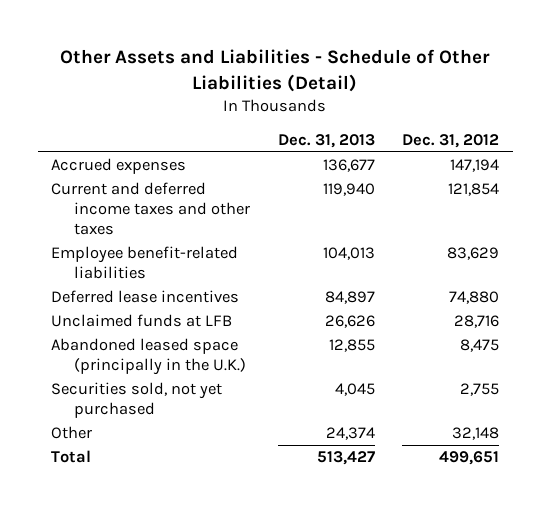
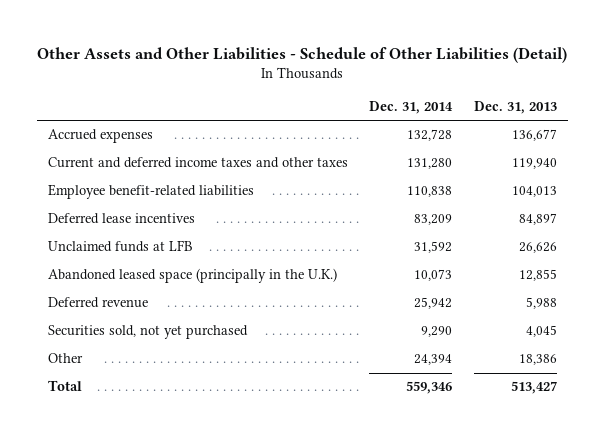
[60,49,491,92] Other Assets and Liabilities - Schedule of Other Liabilities (Detail) -> [37,46,568,63] Other Assets and Other Liabilities - Schedule of Other Liabilities (Detail)
[402,133,500,148] Dec. 31, 2012 -> none
none -> [369,100,454,114] Dec. 31, 2014
none -> [47,297,148,309] Deferred revenue
[325,427,375,441] 24,374 -> [519,354,558,366] 18,386

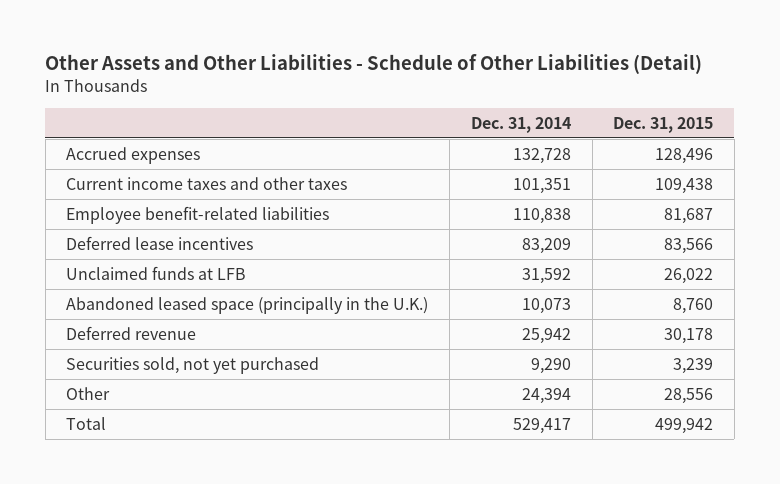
[474,100,558,114] Dec. 31, 2013 -> none
none -> [613,116,714,133] Dec. 31, 2015
[47,157,348,169] Current and deferred income taxes and other taxes -> [66,176,348,190] Current income taxes and other taxes
[407,158,453,170] 131,280 -> [512,177,571,194] 101,351
[406,381,453,395] 559,346 -> [512,417,571,434] 529,417

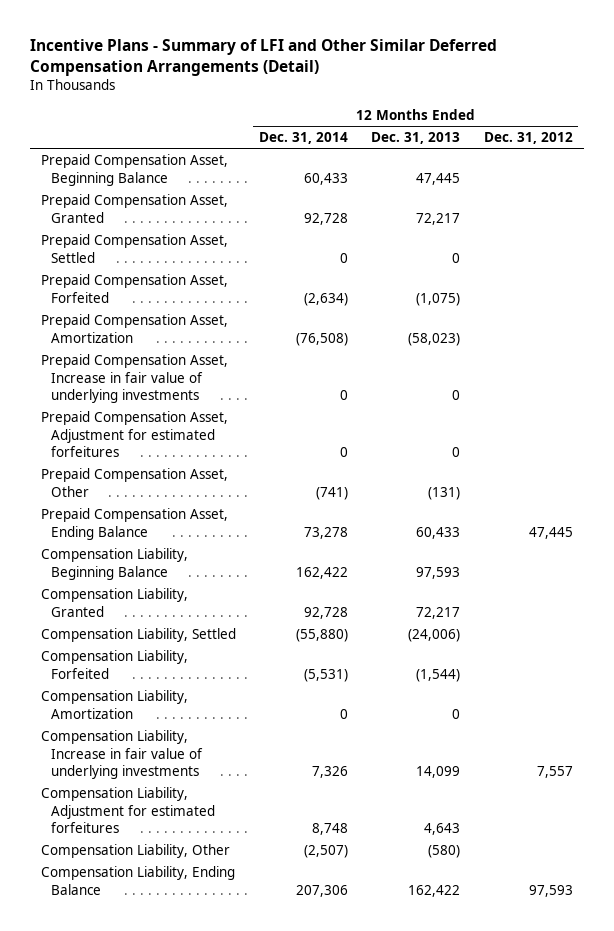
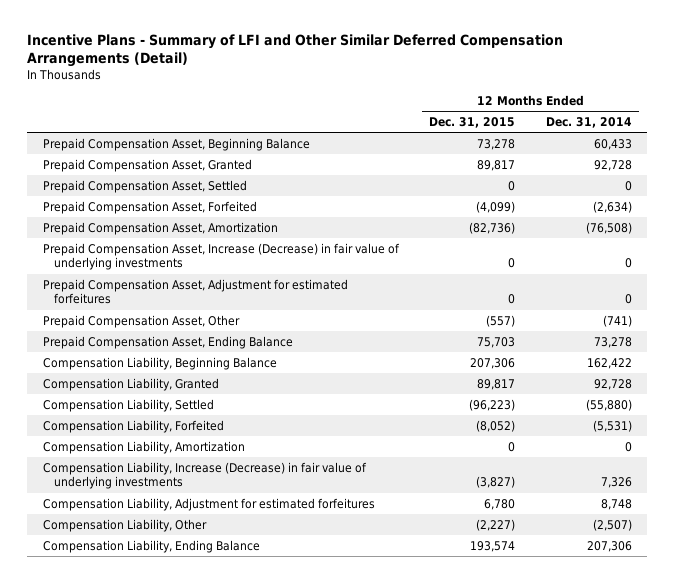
[371,132,461,145] Dec. 31, 2013 -> none
[483,132,573,145] Dec. 31, 2012 -> none
none -> [429,116,516,128] Dec. 31, 2015
[41,354,229,404] Prepaid Compensation Asset, Increase in fair value of underlying investments -> [42,242,400,271] Prepaid Compensation Asset, Increase (Decrease) in fair value of underlying investments
[41,730,204,780] Compensation Liability, Increase in fair value of underlying investments -> [42,461,367,490] Compensation Liability, Increase (Decrease) in fair value of underlying investments

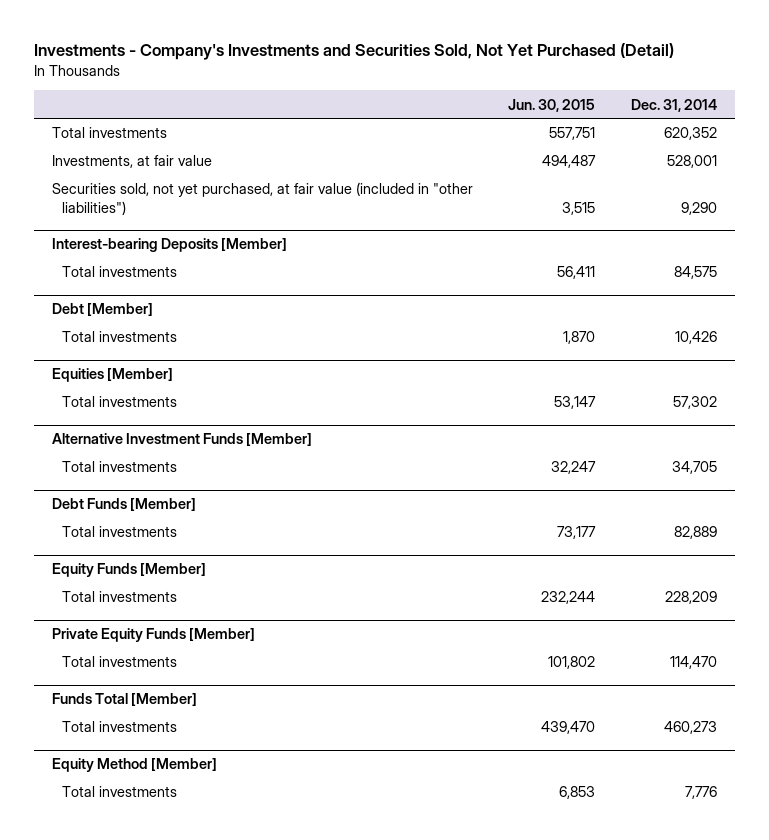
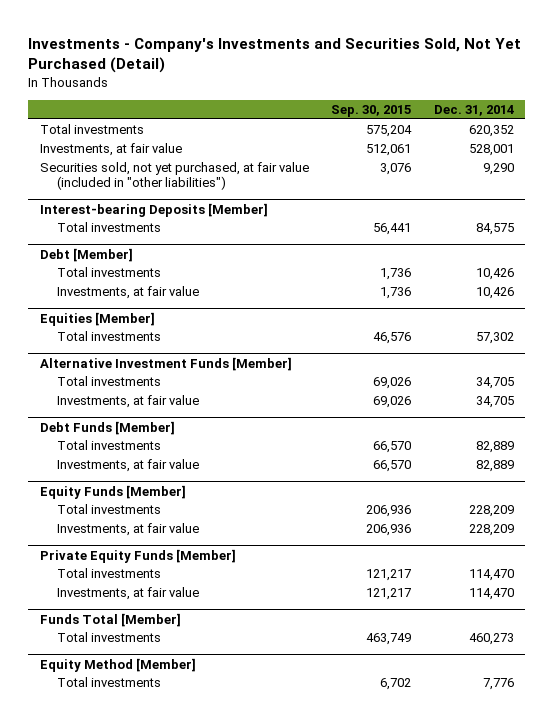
[508,98,596,112] Jun. 30, 2015 -> none
none -> [331,104,412,117] Sep. 30, 2015
none -> [56,286,199,300] Investments, at fair value
none -> [56,395,199,409] Investments, at fair value
none -> [56,459,199,473] Investments, at fair value
none -> [56,523,199,537] Investments, at fair value
none -> [56,587,199,601] Investments, at fair value

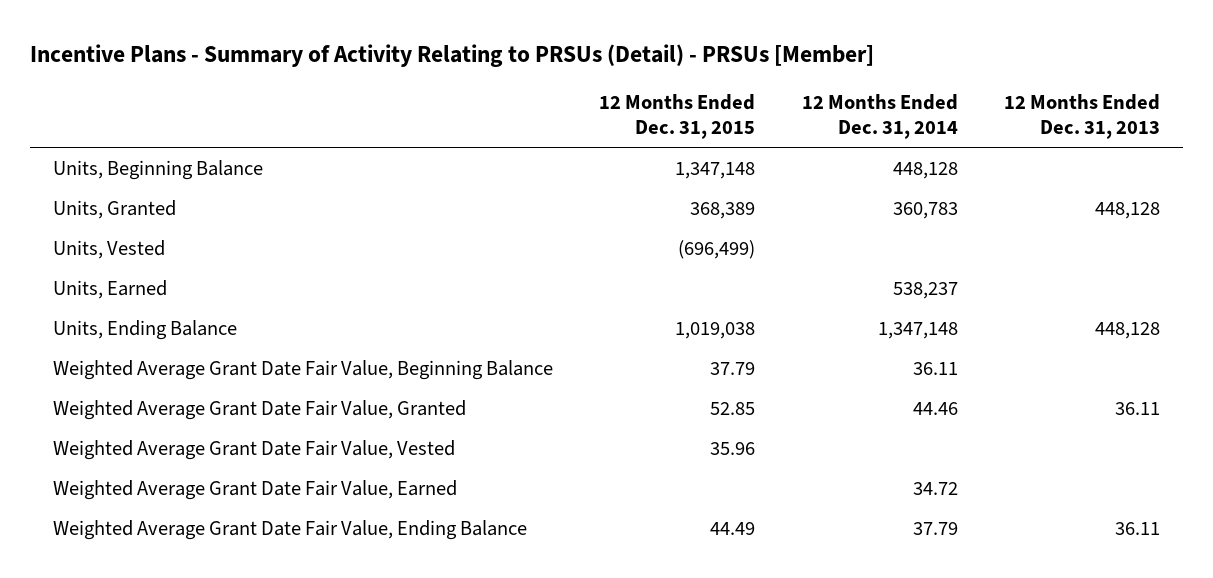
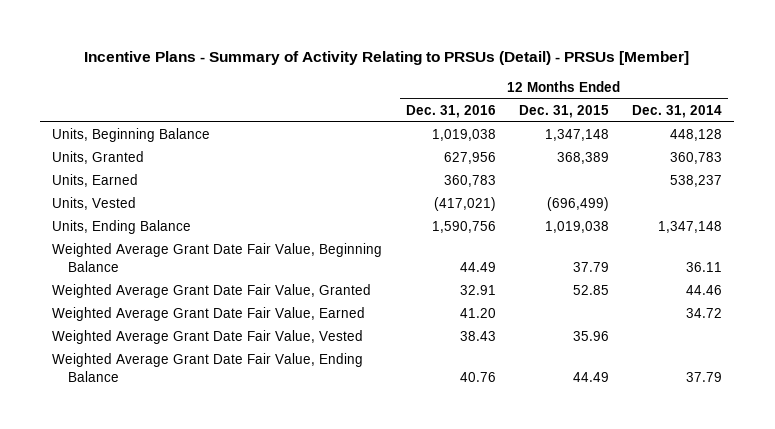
[1004,93,1161,140] 12 Months Ended Dec. 31, 2013 -> none
none -> [405,104,496,118] Dec. 31, 2016
[52,239,165,259] Units, Vested -> [52,197,137,211] Units, Vested
[52,439,455,460] Weighted Average Grant Date Fair Value, Vested -> [52,330,364,345] Weighted Average Grant Date Fair Value, Vested

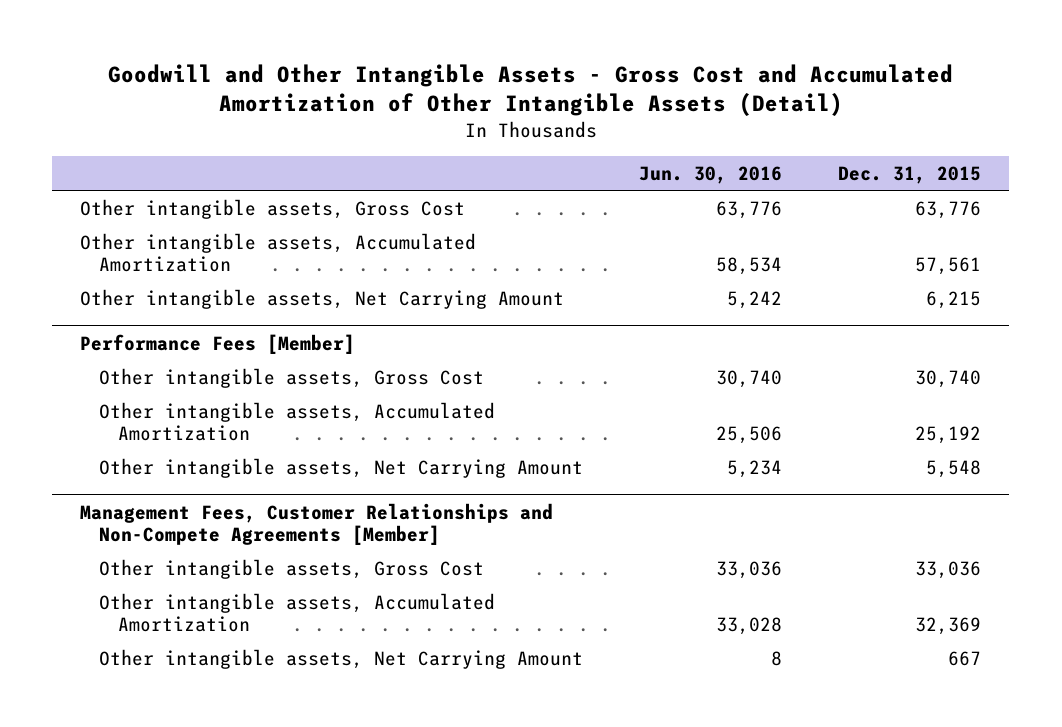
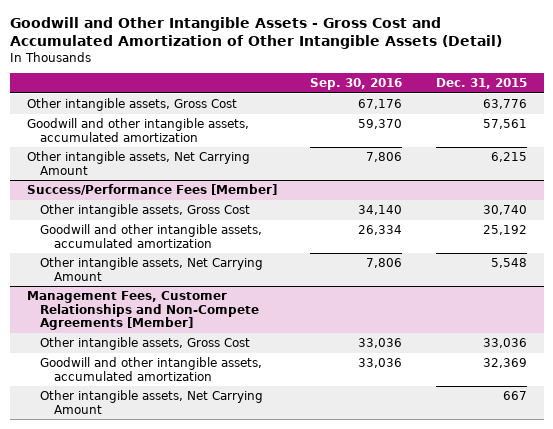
[639,165,783,184] Jun. 30, 2016 -> none
none -> [310,78,403,91] Sep. 30, 2016
[80,232,477,272] Other intangible assets, Accumulated Amortization -> [26,118,249,142] Goodwill and other intangible assets, accumulated amortization
[80,333,356,354] Performance Fees [Member] -> [26,184,277,196] Success/Performance Fees [Member]
[99,401,496,441] Other intangible assets, Accumulated Amortization -> [40,224,263,248] Goodwill and other intangible assets, accumulated amortization
[99,592,496,632] Other intangible assets, Accumulated Amortization -> [40,357,263,381] Goodwill and other intangible assets, accumulated amortization

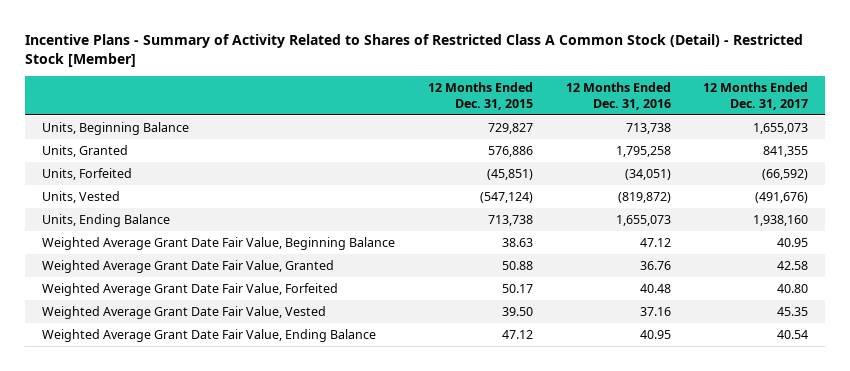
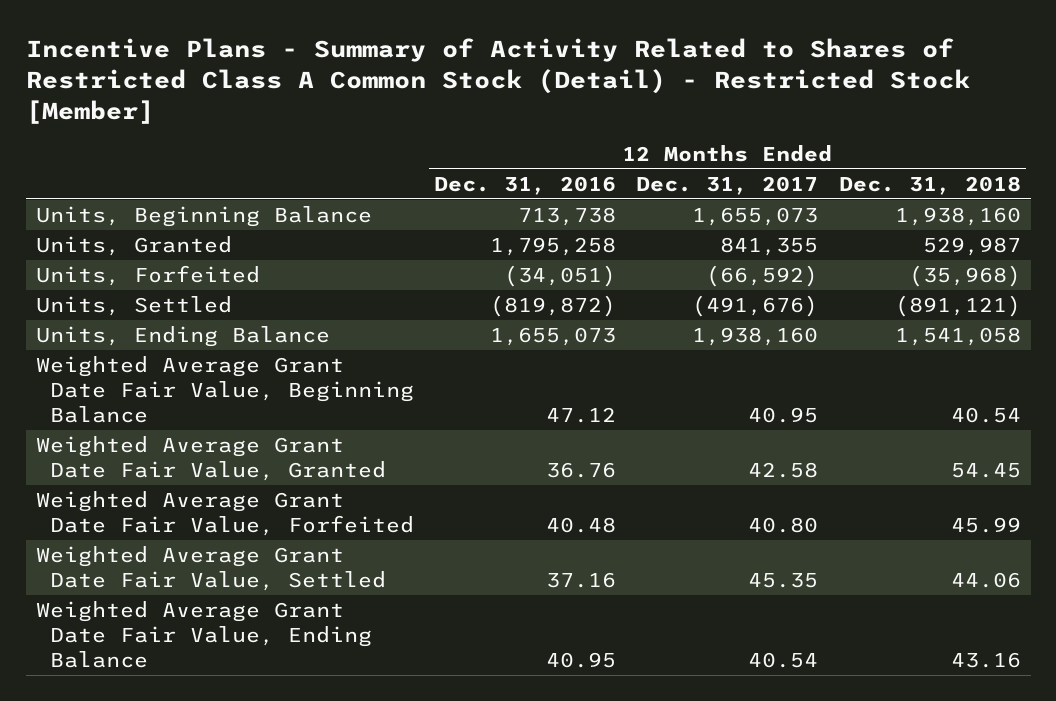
[427,81,533,110] 12 Months Ended Dec. 31, 2015 -> none
none -> [838,175,1021,195] Dec. 31, 2018
[41,190,120,203] Units, Vested -> [35,295,232,316] Units, Settled
[41,305,326,319] Weighted Average Grant Date Fair Value, Vested -> [35,545,386,592] Weighted Average Grant Date Fair Value, Settled

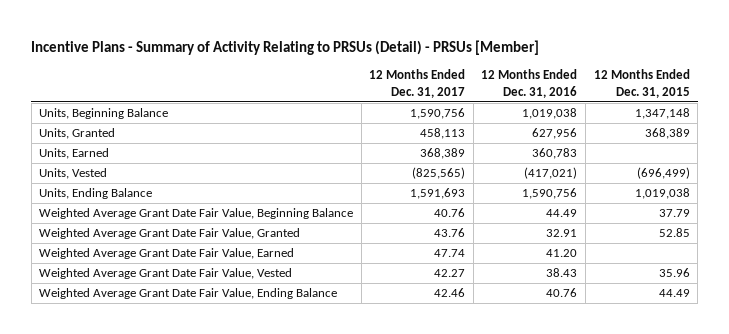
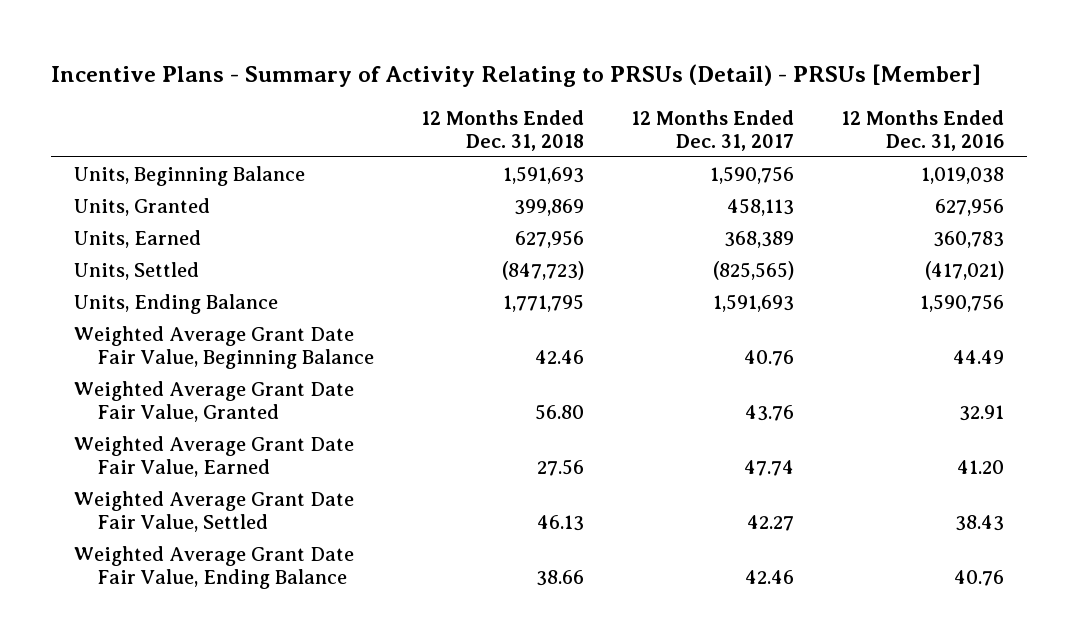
[593,69,690,99] 12 Months Ended Dec. 31, 2015 -> none
none -> [420,109,584,151] 12 Months Ended Dec. 31, 2018
[39,168,108,180] Units, Vested -> [74,261,200,280] Units, Settled
[39,268,293,280] Weighted Average Grant Date Fair Value, Vested -> [74,490,355,533] Weighted Average Grant Date Fair Value, Settled

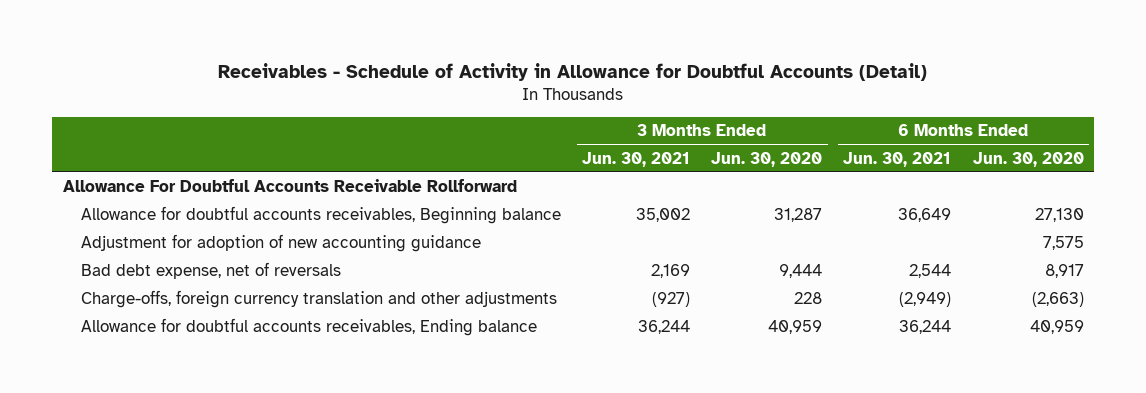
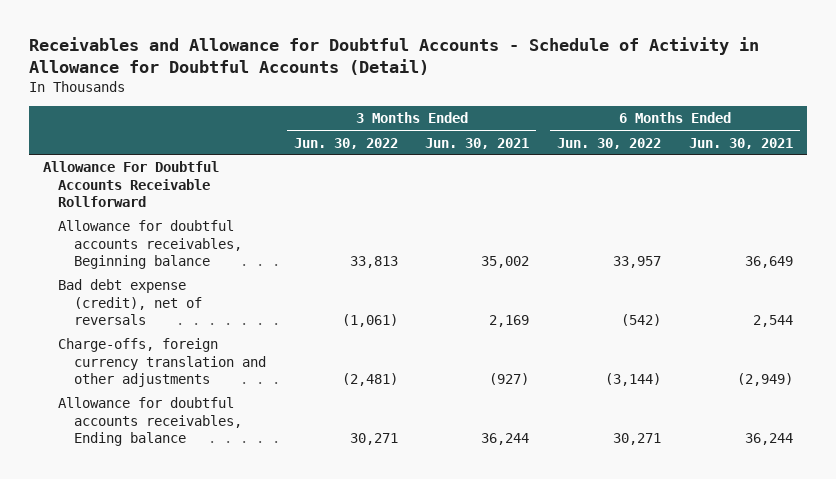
[218,62,928,81] Receivables - Schedule of Activity in Allowance for Doubtful Accounts (Detail) -> [28,36,759,75] Receivables and Allowance for Doubtful Accounts - Schedule of Activity in Allowance for Doubtful Accounts (Detail)
[711,151,823,167] Jun. 30, 2020 -> none
[972,151,1084,167] Jun. 30, 2020 -> none
none -> [293,137,398,149] Jun. 30, 2022
none -> [557,137,662,149] Jun. 30, 2022
[80,234,481,253] Adjustment for adoption of new accounting guidance -> none
[80,262,341,280] Bad debt expense, net of reversals -> [58,279,202,326] Bad debt expense (credit), net of reversals

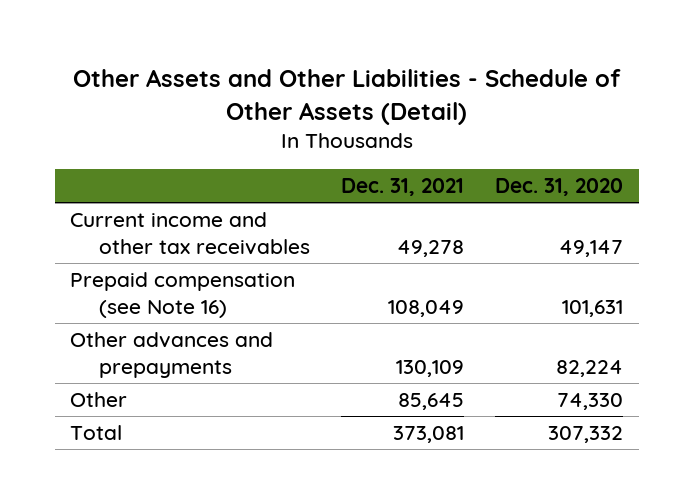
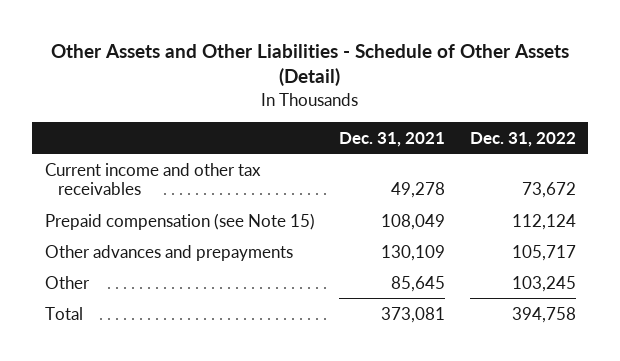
[495,178,624,197] Dec. 31, 2020 -> none
none -> [469,131,576,147] Dec. 31, 2022
[70,271,296,318] Prepaid compensation (see Note 16) -> [44,212,315,230] Prepaid compensation (see Note 15)

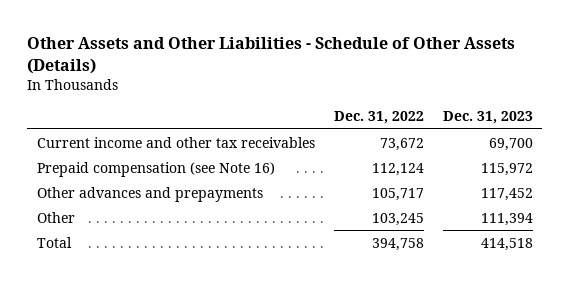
[51,43,570,87] Other Assets and Other Liabilities - Schedule of Other Assets (Detail) -> [27,37,516,74] Other Assets and Other Liabilities - Schedule of Other Assets (Details)
[339,131,446,147] Dec. 31, 2021 -> none
none -> [442,111,533,125] Dec. 31, 2023
[44,212,315,230] Prepaid compensation (see Note 15) -> [36,161,275,177] Prepaid compensation (see Note 16)

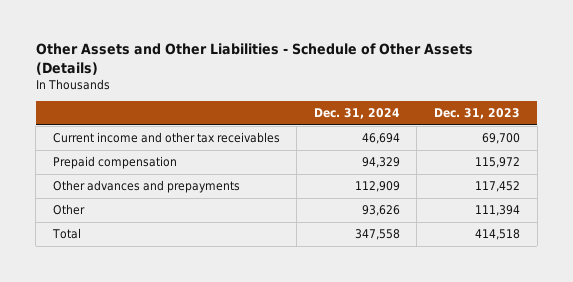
[333,111,424,125] Dec. 31, 2022 -> none
none -> [313,108,400,120] Dec. 31, 2024
[36,161,275,177] Prepaid compensation (see Note 16) -> [52,156,177,170] Prepaid compensation

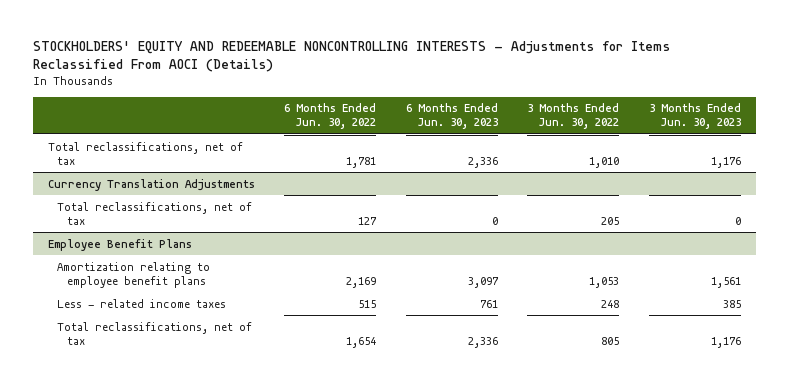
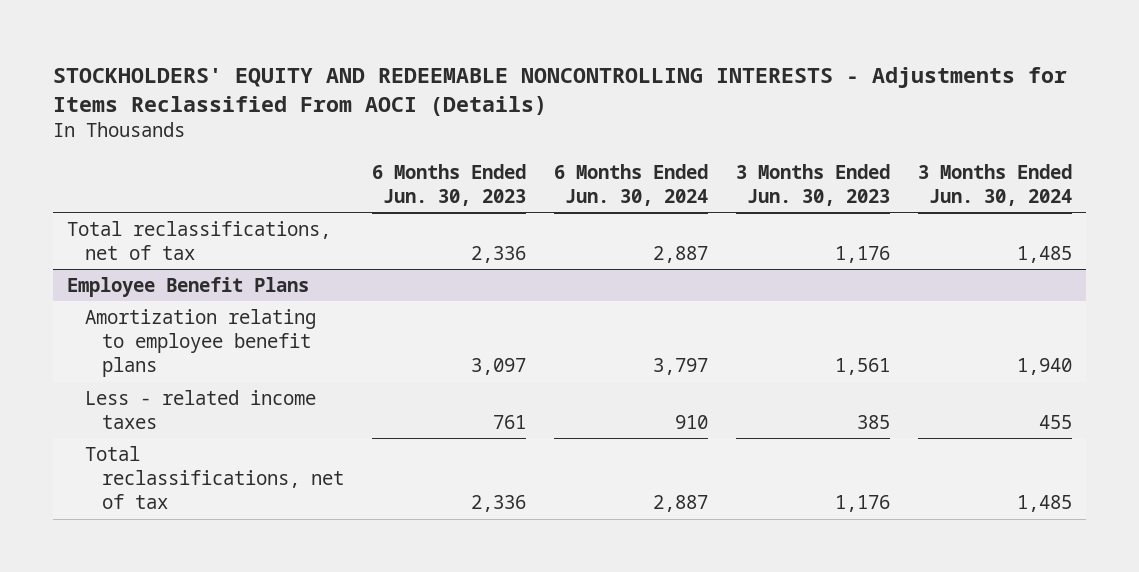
[284,103,377,130] 6 Months Ended Jun. 30, 2022 -> none
[527,103,620,130] 3 Months Ended Jun. 30, 2022 -> none
none -> [554,163,709,207] 6 Months Ended Jun. 30, 2024
none -> [918,163,1073,207] 3 Months Ended Jun. 30, 2024
[47,178,255,191] Currency Translation Adjustments -> none
[57,201,253,225] Total reclassifications, net of tax -> none

